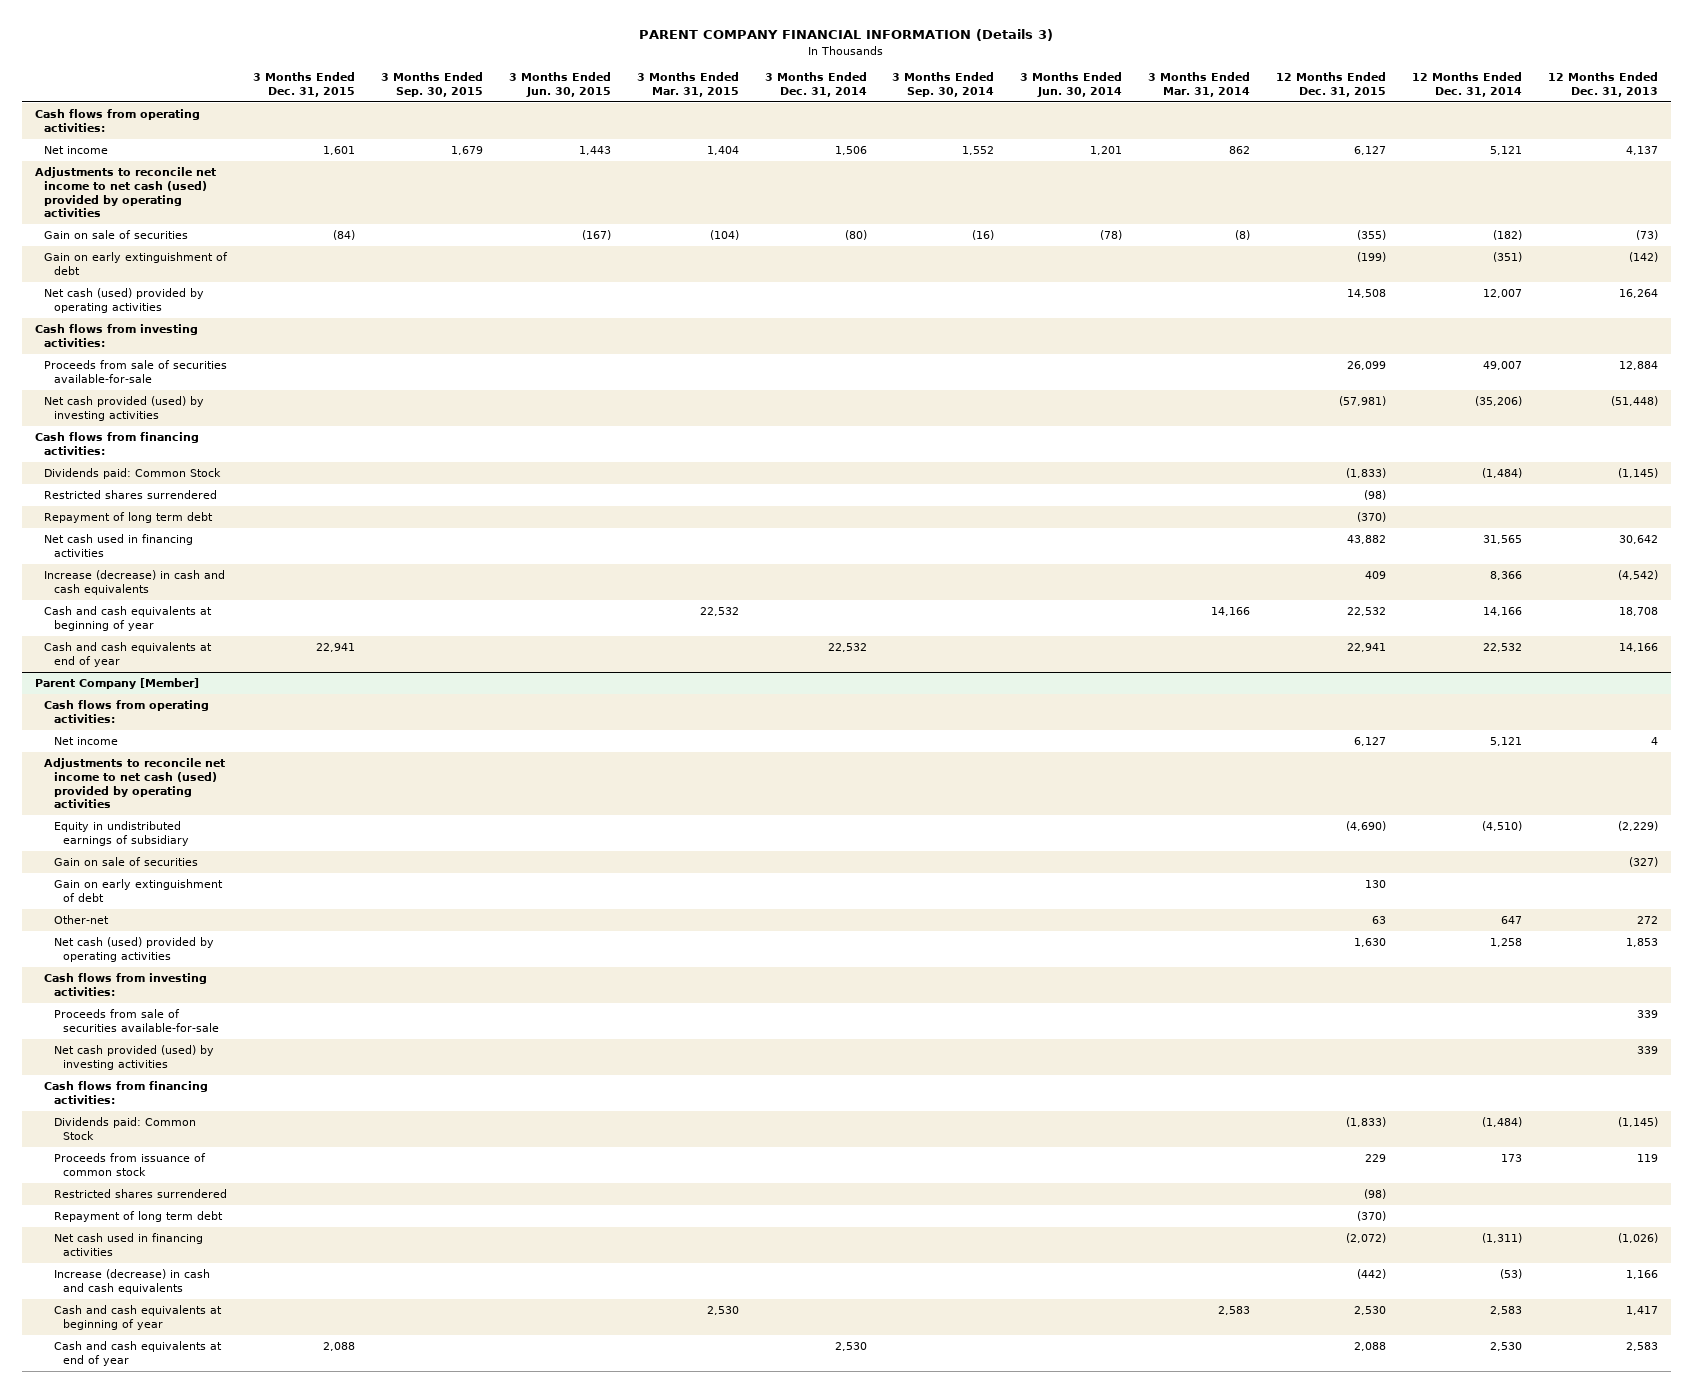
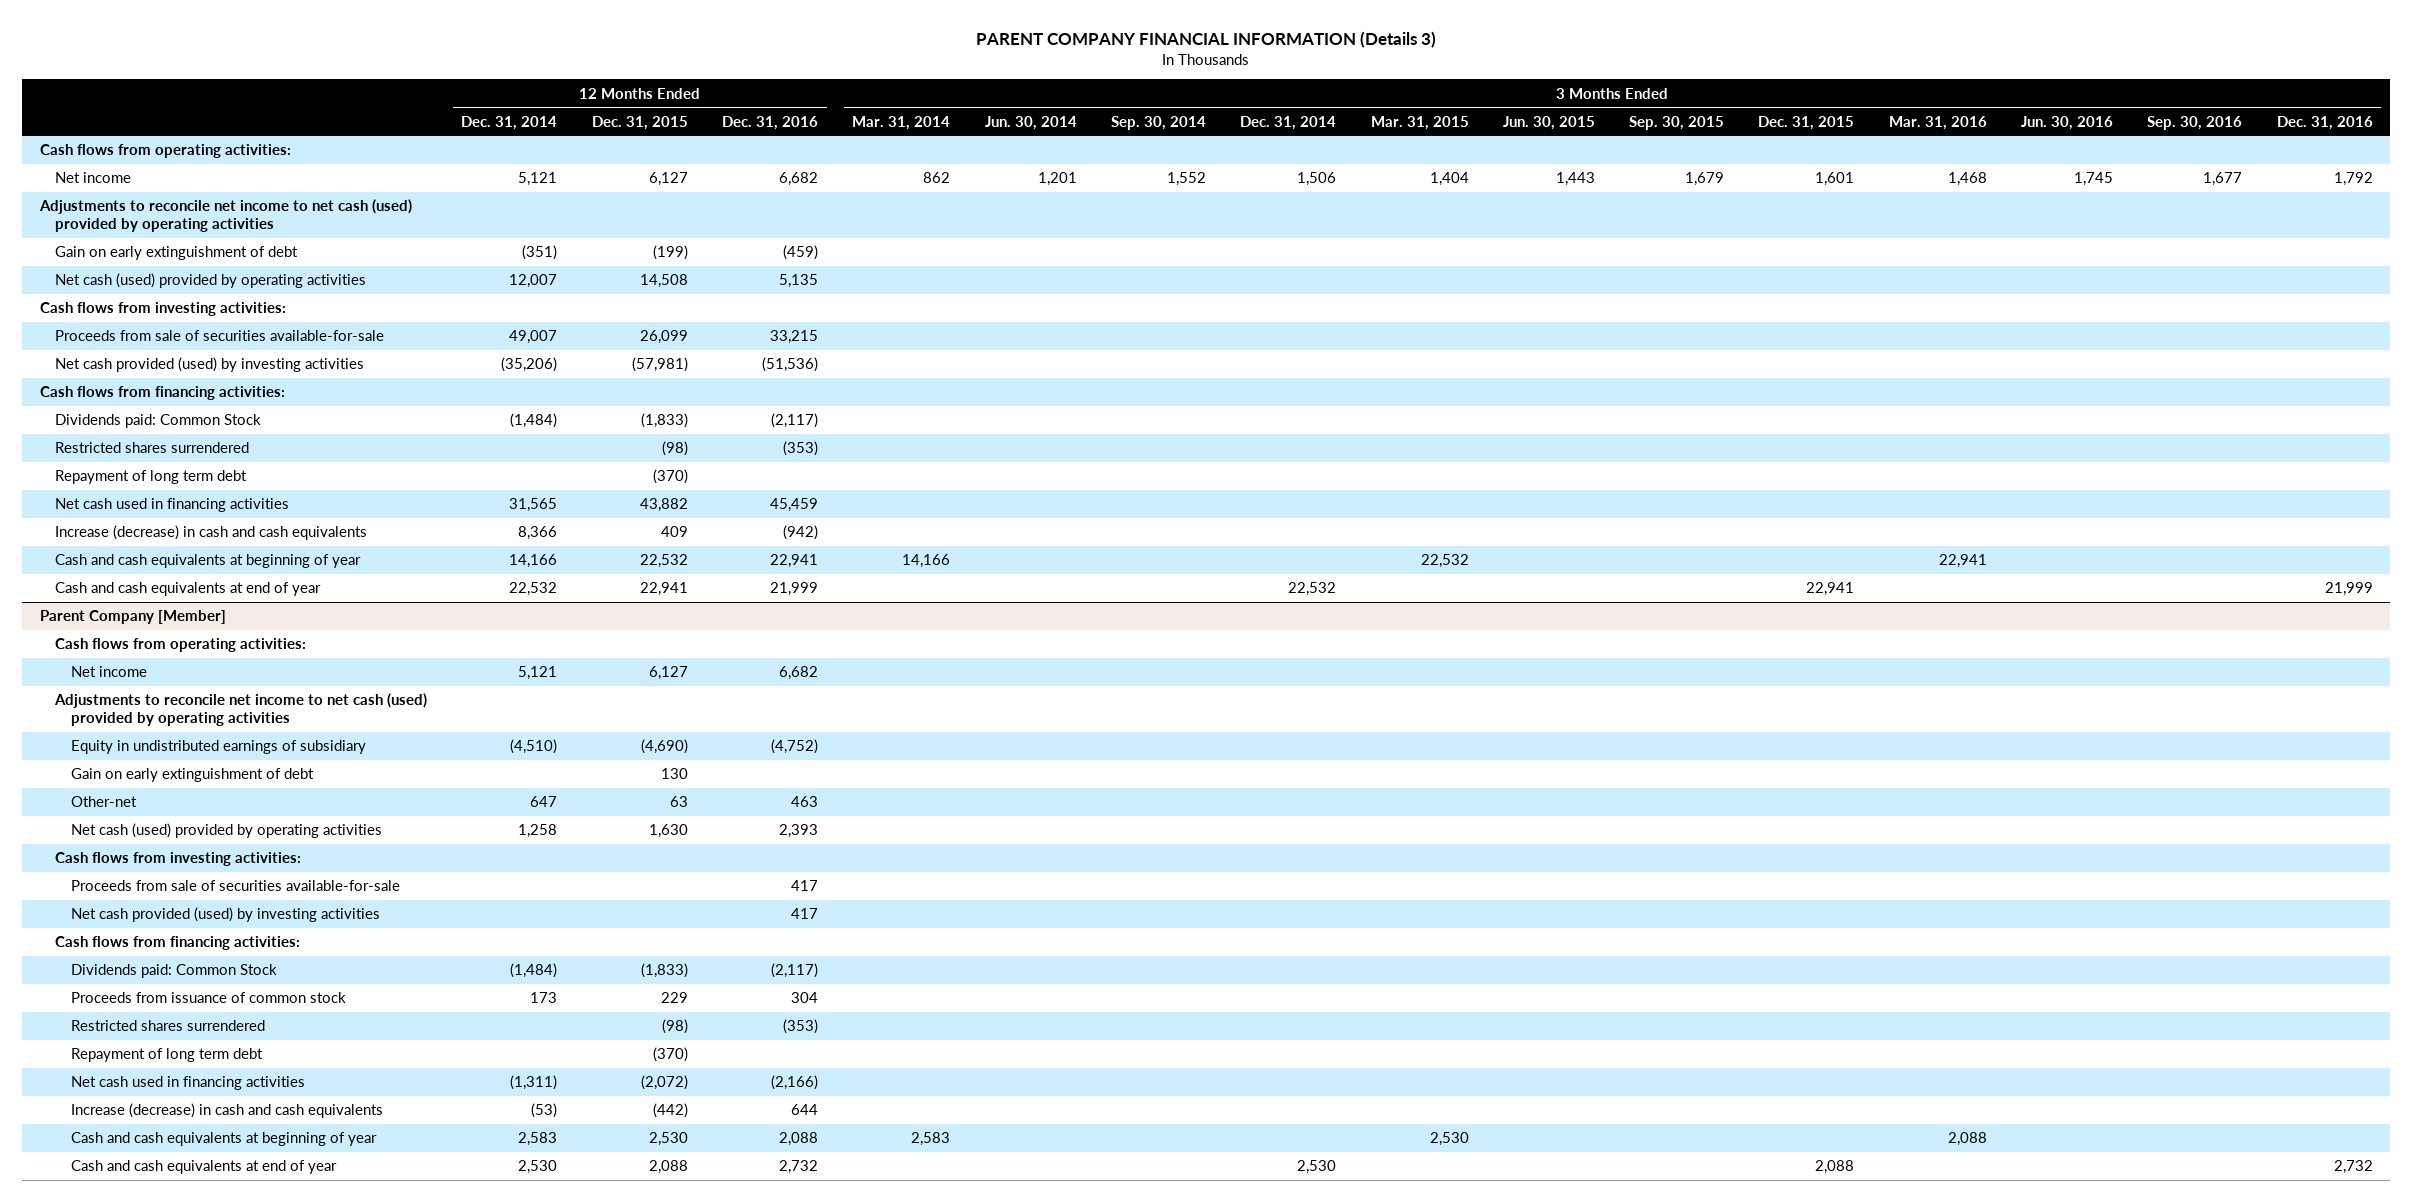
[1547,72,1658,97] 12 Months Ended Dec. 31, 2013 -> none
none -> [721,115,818,130] Dec. 31, 2016
none -> [1888,115,1987,130] Mar. 31, 2016
none -> [2021,115,2114,130] Jun. 30, 2016
none -> [2147,115,2243,130] Sep. 30, 2016
none -> [2276,115,2373,130] Dec. 31, 2016
[44,230,189,240] Gain on sale of securities -> none
[53,857,198,867] Gain on sale of securities -> none

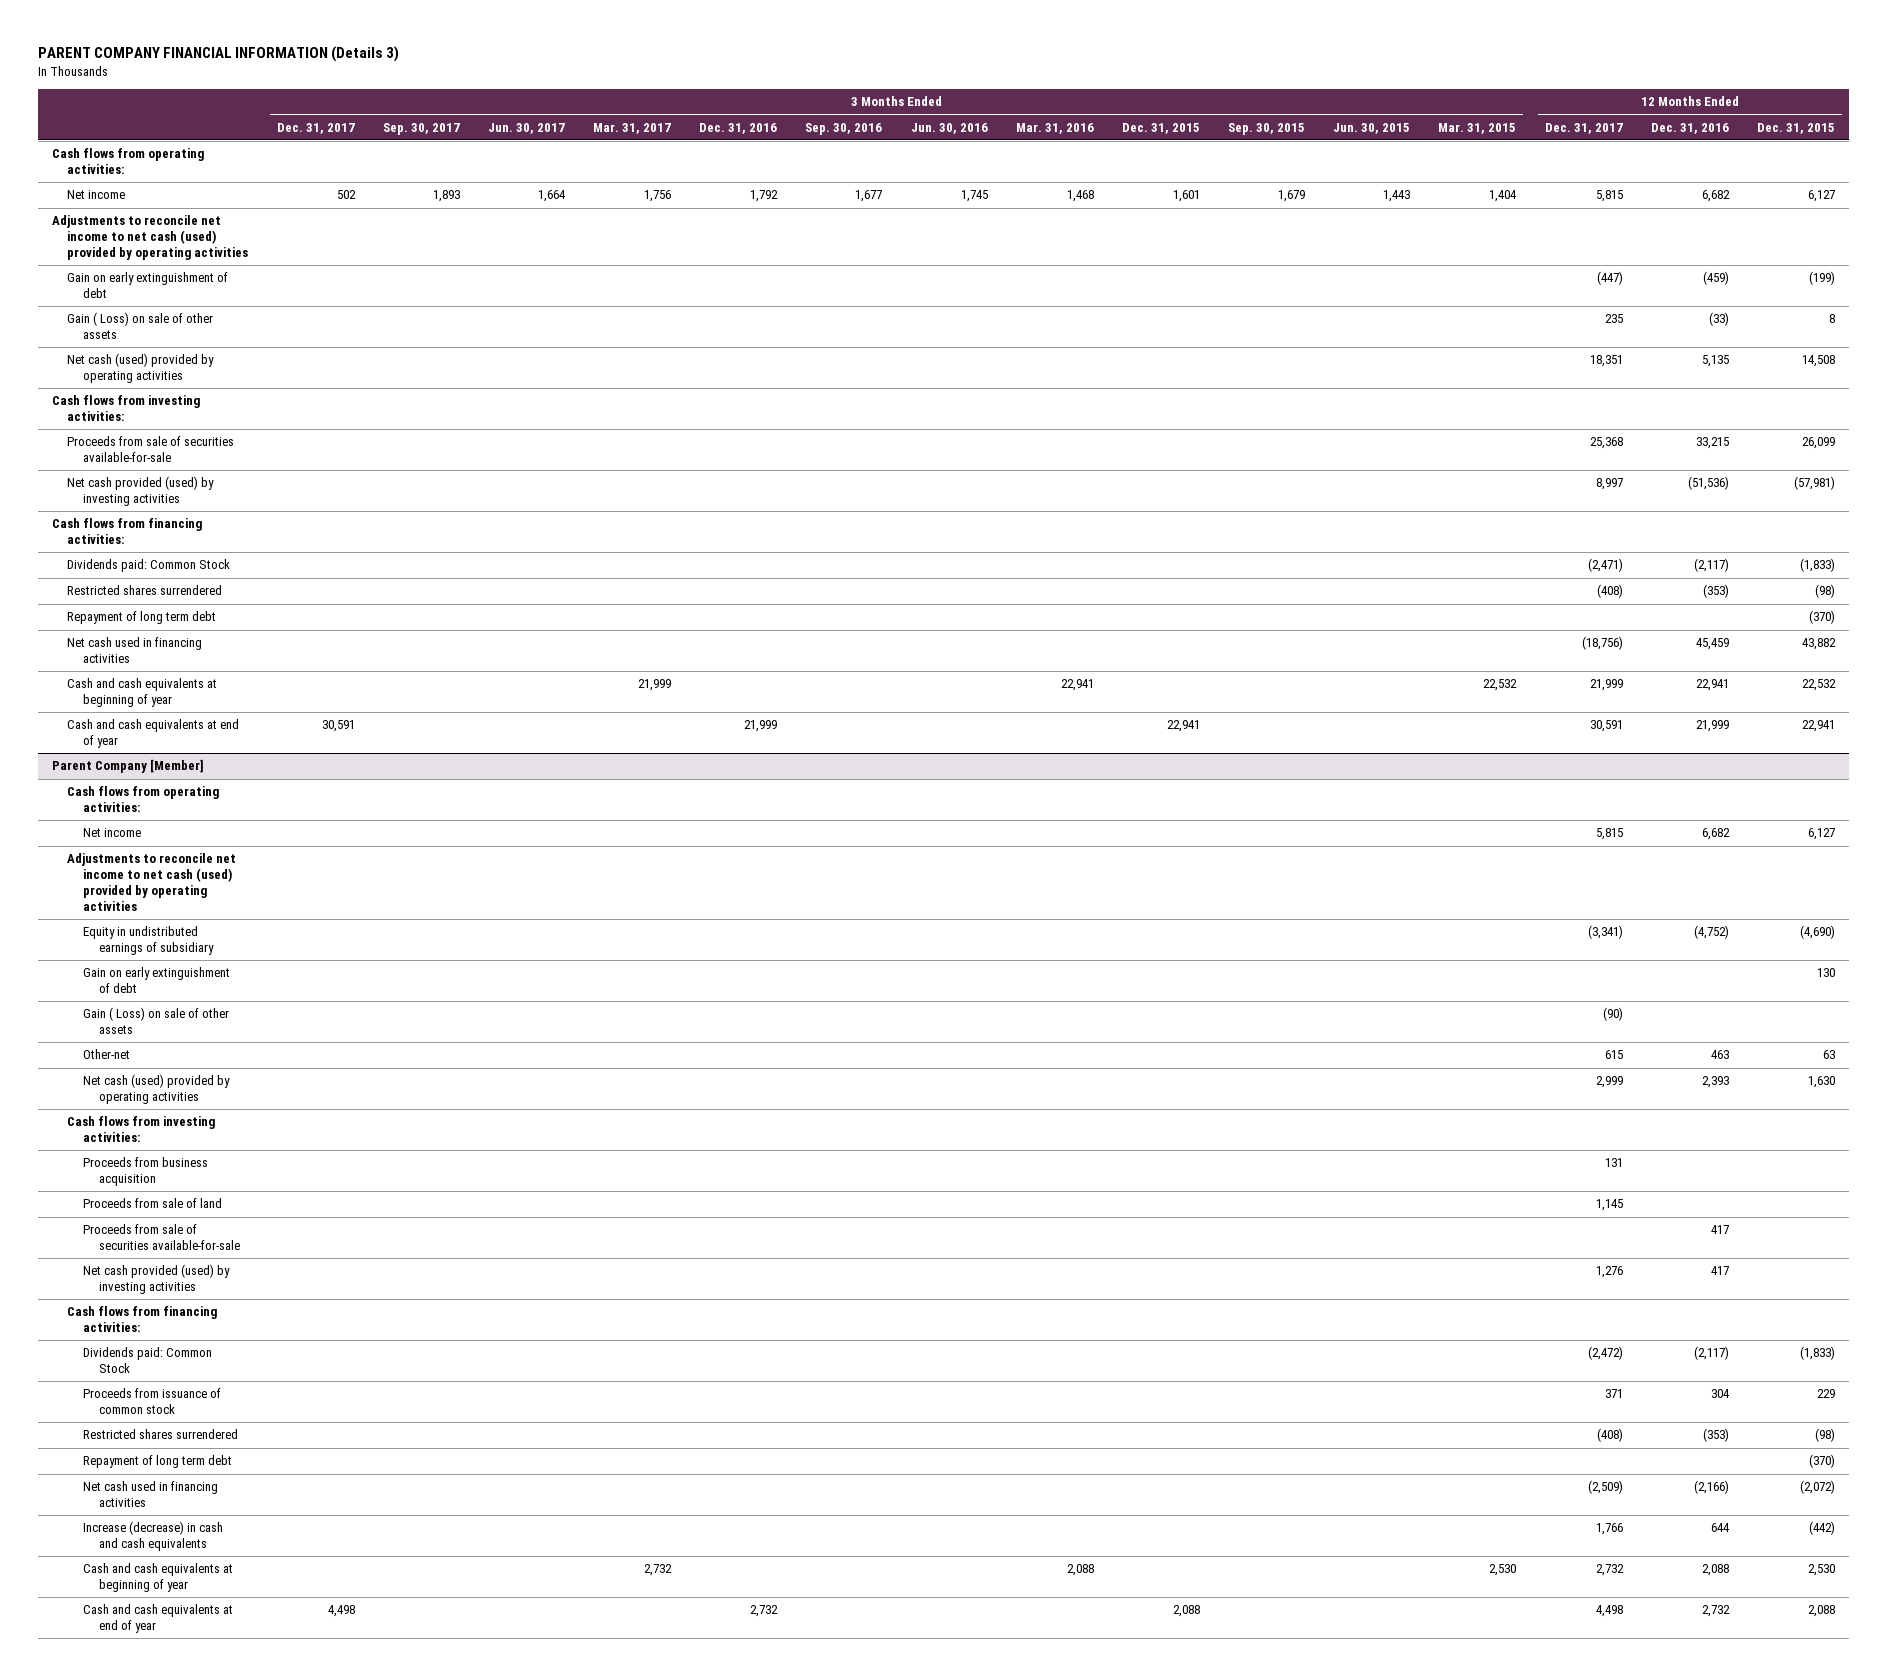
[461,115,558,130] Dec. 31, 2014 -> none
[852,115,951,130] Mar. 31, 2014 -> none
[984,115,1077,130] Jun. 30, 2014 -> none
[1110,115,1206,130] Sep. 30, 2014 -> none
[1240,115,1337,130] Dec. 31, 2014 -> none
none -> [276,122,355,134] Dec. 31, 2017
none -> [382,122,460,135] Sep. 30, 2017
none -> [487,122,565,134] Jun. 30, 2017
none -> [593,122,672,134] Mar. 31, 2017
none -> [1544,122,1623,134] Dec. 31, 2017
none -> [67,312,214,340] Gain ( Loss) on sale of other assets
[55,525,368,541] Increase (decrease) in cash and cash equivalents -> none
none -> [83,1007,230,1035] Gain ( Loss) on sale of other assets
none -> [83,1157,209,1187] Proceeds from business acquisition
none -> [83,1198,223,1209] Proceeds from sale of land

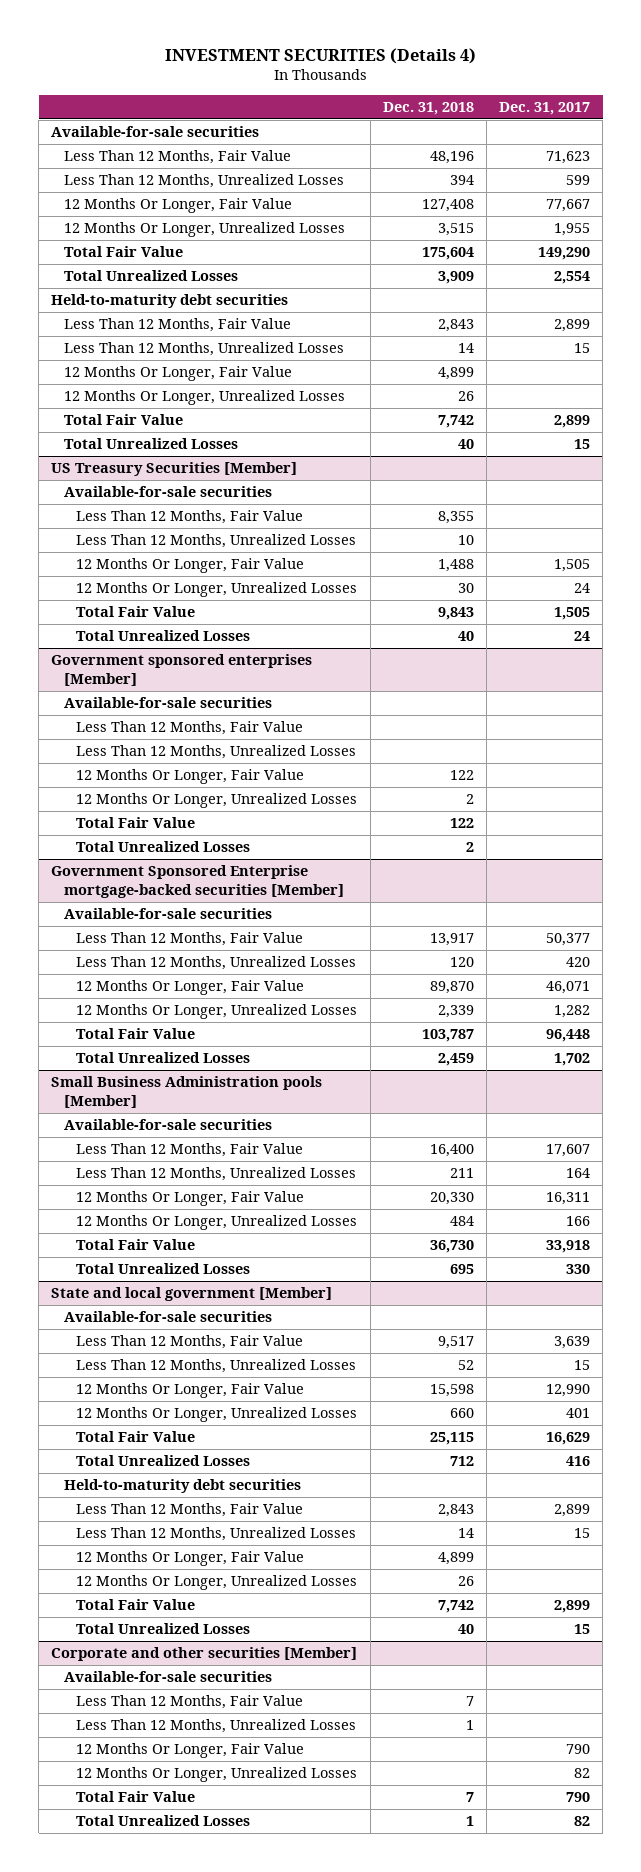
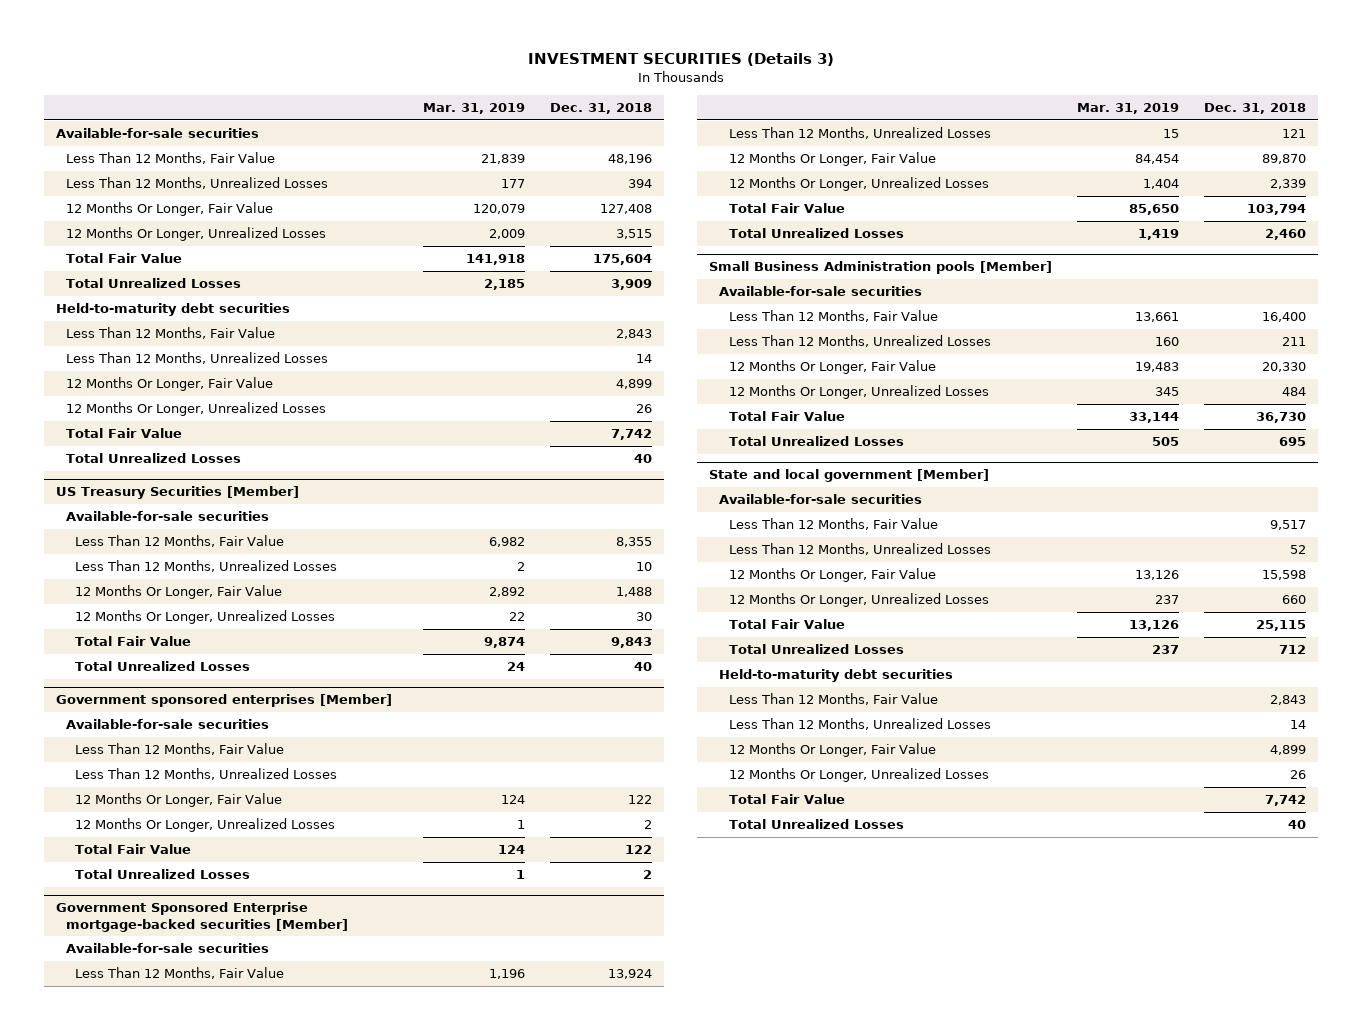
[164,47,476,64] INVESTMENT SECURITIES (Details 4) -> [527,52,834,66] INVESTMENT SECURITIES (Details 3)
[498,102,590,116] Dec. 31, 2017 -> none
none -> [423,102,526,114] Mar. 31, 2019
[429,933,474,947] 13,917 -> [608,969,653,980] 13,924
[449,957,474,968] 120 -> [1281,129,1306,139] 121
[421,1029,474,1043] 103,787 -> [1246,204,1306,216] 103,794
[437,1053,474,1067] 2,459 -> [1264,229,1306,241] 2,460
[51,1647,358,1662] Corporate and other securities [Member] -> none
[63,1671,272,1683] Available-for-sale securities -> none
[76,1695,304,1710] Less Than 12 Months, Fair Value -> none
[76,1719,357,1734] Less Than 12 Months, Unrealized Losses -> none
[76,1743,305,1759] 12 Months Or Longer, Fair Value -> none
[76,1767,358,1783] 12 Months Or Longer, Unrealized Losses -> none
[76,1791,196,1803] Total Fair Value -> none
[76,1815,251,1827] Total Unrealized Losses -> none

